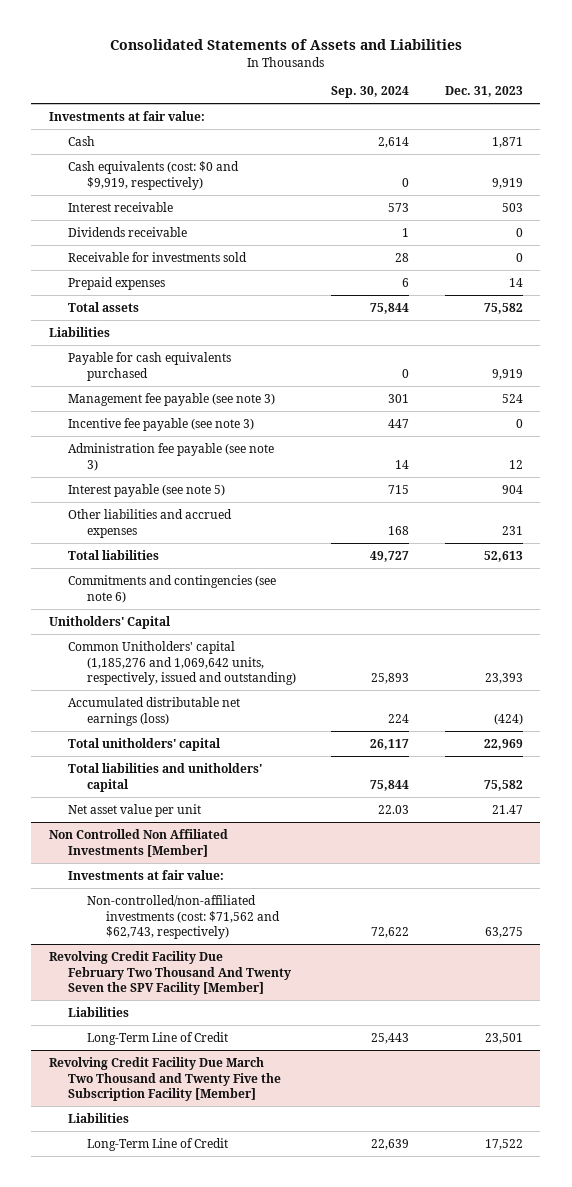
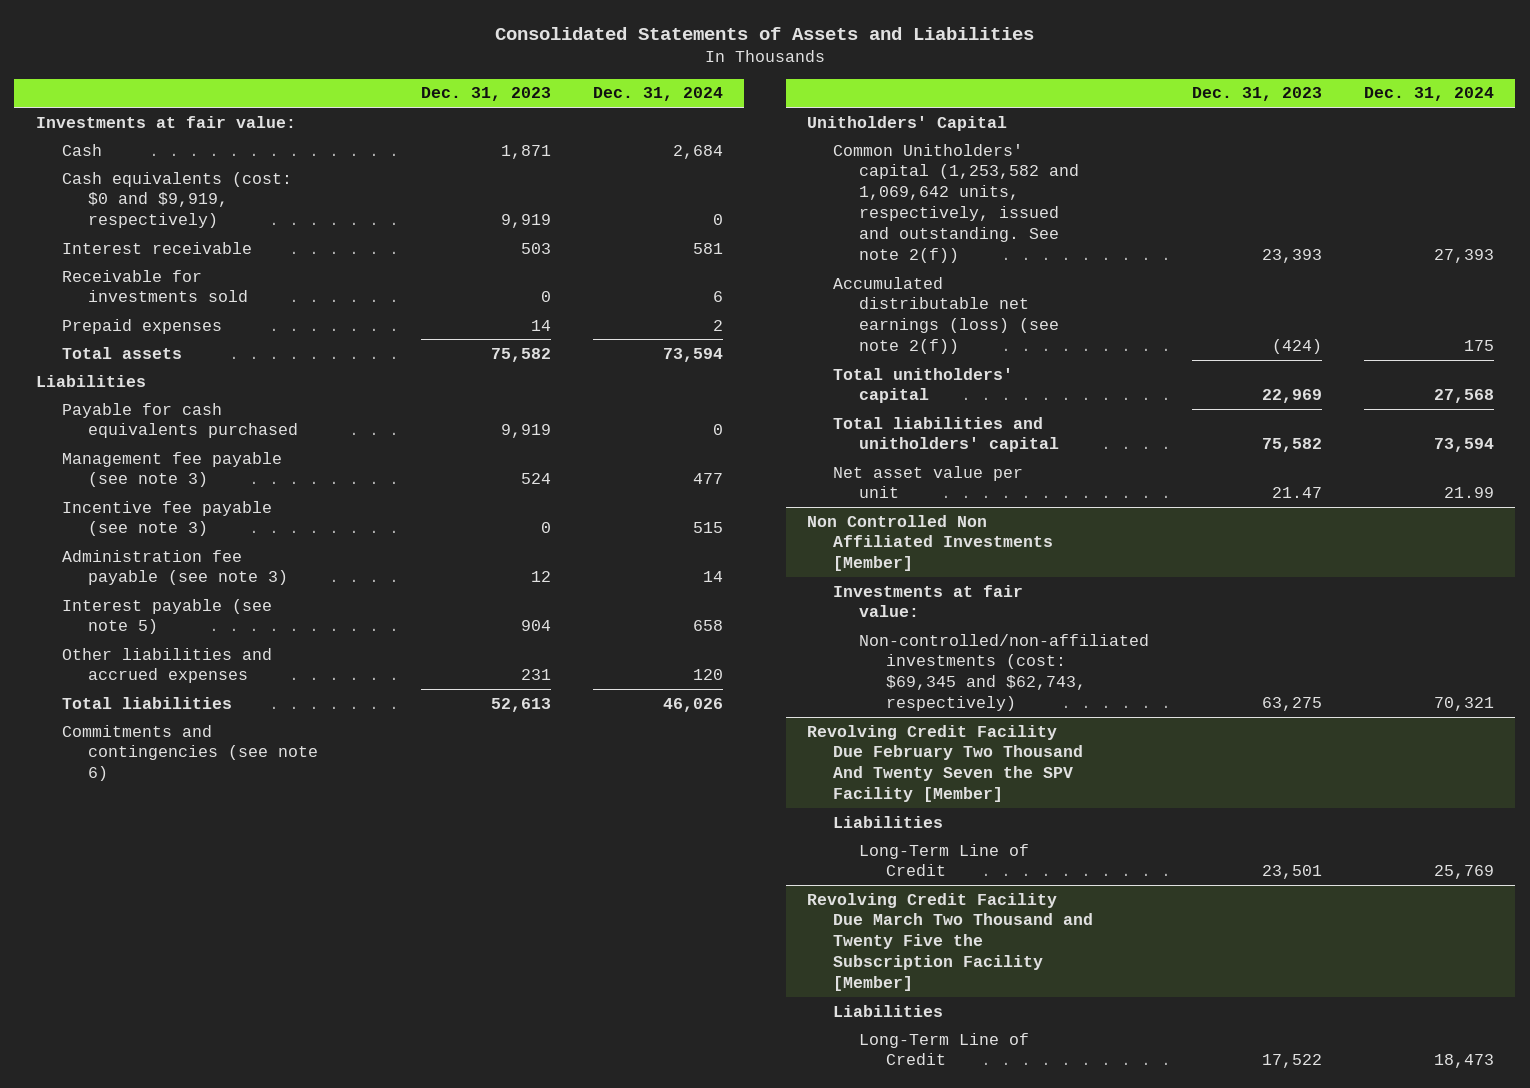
[331,86,410,99] Sep. 30, 2024 -> none
none -> [593,87,724,102] Dec. 31, 2024
[68,226,188,237] Dividends receivable -> none
[68,640,297,686] Common Unitholders' capital (1,185,276 and 1,069,642 units, respectively, issued and outstanding) -> [833,143,1080,264] Common Unitholders' capital (1,253,582 and 1,069,642 units, respectively, issued and outstanding. See note 2(f))
[68,696,241,726] Accumulated distributable net earnings (loss) -> [833,276,1060,355] Accumulated distributable net earnings (loss) (see note 2(f))
[87,894,281,940] Non-controlled/non-affiliated investments (cost: $71,562 and $62,743, respectively) -> [859,633,1150,712] Non-controlled/non-affiliated investments (cost: $69,345 and $62,743, respectively)

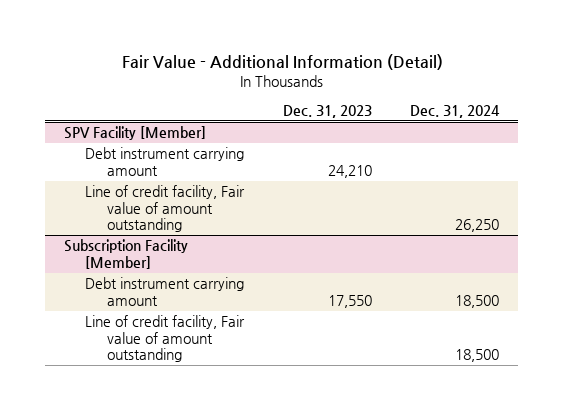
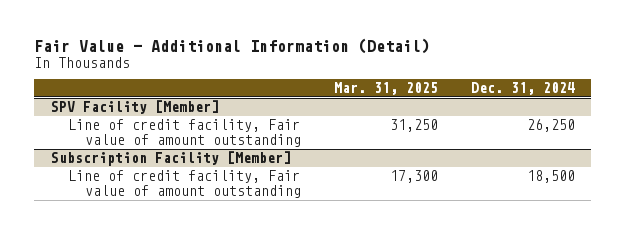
[282,104,372,118] Dec. 31, 2023 -> none
none -> [333,82,438,96] Mar. 31, 2025
[85,147,245,176] Debt instrument carrying amount -> none
[85,277,245,306] Debt instrument carrying amount -> none

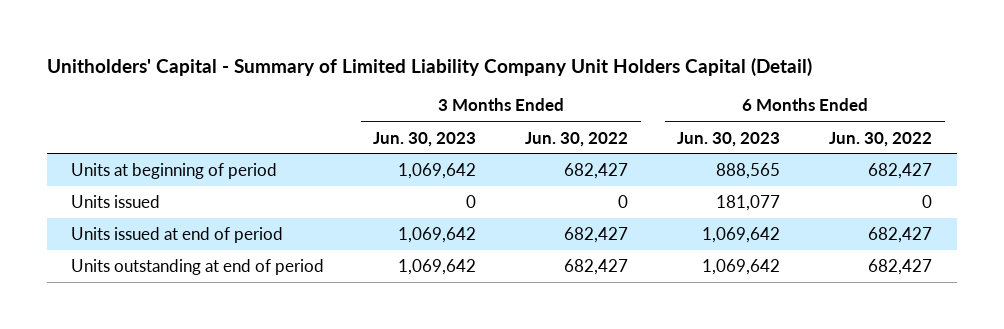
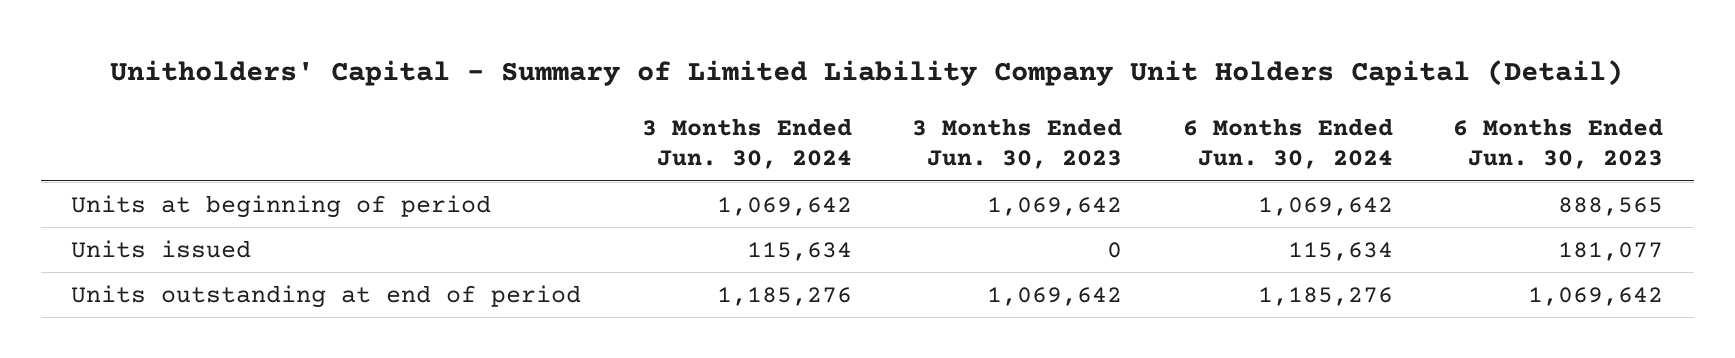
[525,131,629,147] Jun. 30, 2022 -> none
[829,131,933,147] Jun. 30, 2022 -> none
none -> [641,118,852,170] 3 Months Ended Jun. 30, 2024
none -> [1182,118,1393,170] 6 Months Ended Jun. 30, 2024
[71,227,284,244] Units issued at end of period -> none

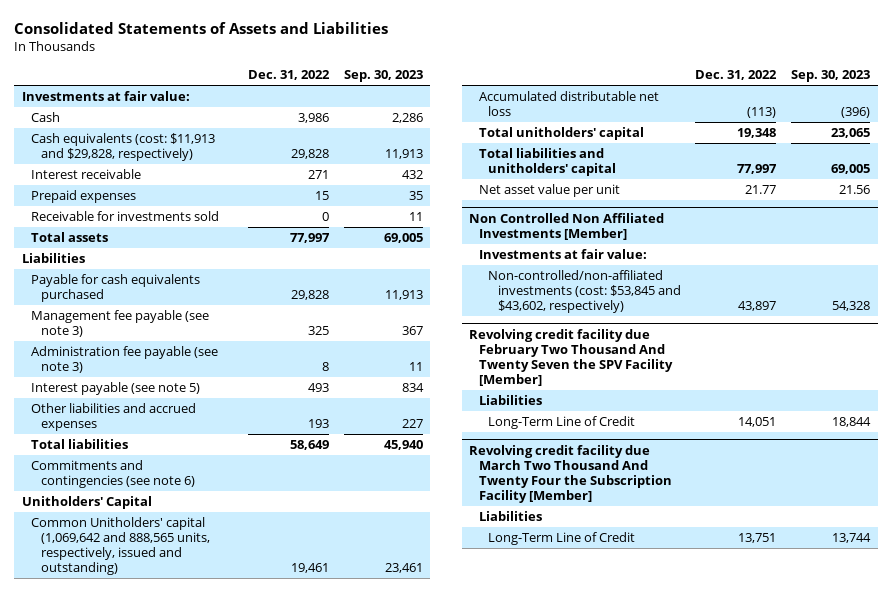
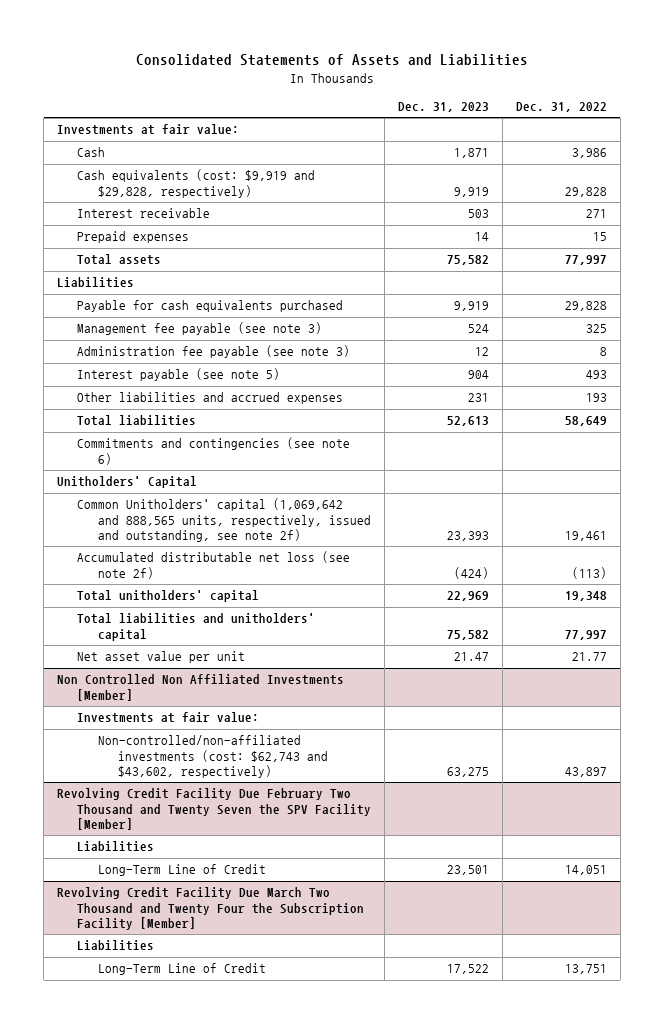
[343,70,423,83] Sep. 30, 2023 -> none
none -> [398,102,490,113] Dec. 31, 2023
[31,133,216,162] Cash equivalents (cost: $11,913 and $29,828, respectively) -> [77,169,316,198] Cash equivalents (cost: $9,919 and $29,828, respectively)
[31,211,220,222] Receivable for investments sold -> none
[31,517,210,576] Common Unitholders' capital (1,069,642 and 888,565 units, respectively, issued and outstanding) -> [77,498,371,542] Common Unitholders' capital (1,069,642 and 888,565 units, respectively, issued and outstanding, see note 2f)
[478,91,659,117] Accumulated distributable net loss -> [77,551,351,579] Accumulated distributable net loss (see note 2f)
[488,270,681,314] Non-controlled/non-affiliated investments (cost: $53,845 and $43,602, respectively) -> [97,735,329,778] Non-controlled/non-affiliated investments (cost: $62,743 and $43,602, respectively)
[469,328,673,386] Revolving credit facility due February Two Thousand And Twenty Seven the SPV Facility [Member] -> [56,788,372,830] Revolving Credit Facility Due February Two Thousand and Twenty Seven the SPV Facility [Member]
[469,444,672,503] Revolving credit facility due March Two Thousand And Twenty Four the Subscription Facility [Member] -> [56,887,365,930] Revolving Credit Facility Due March Two Thousand and Twenty Four the Subscription Facility [Member]

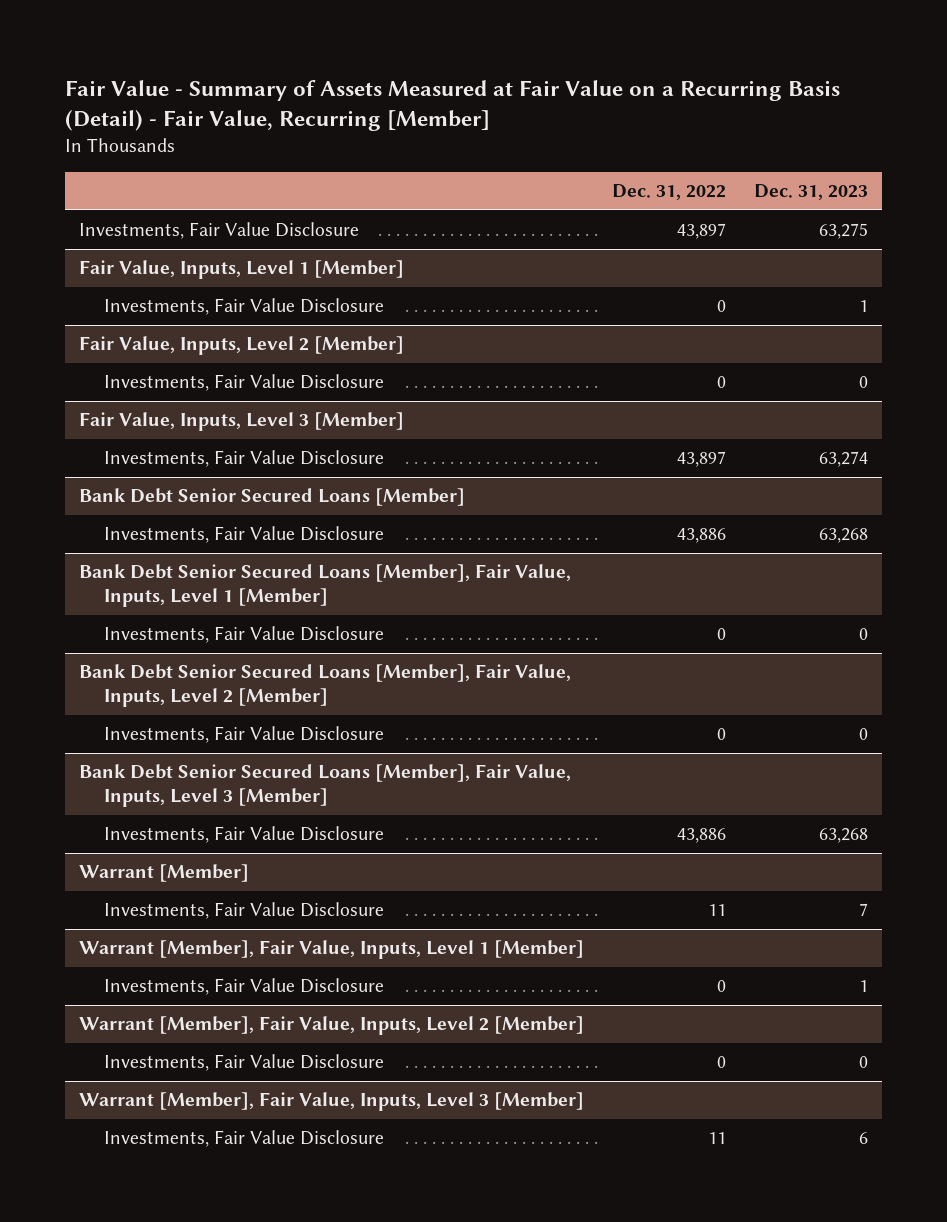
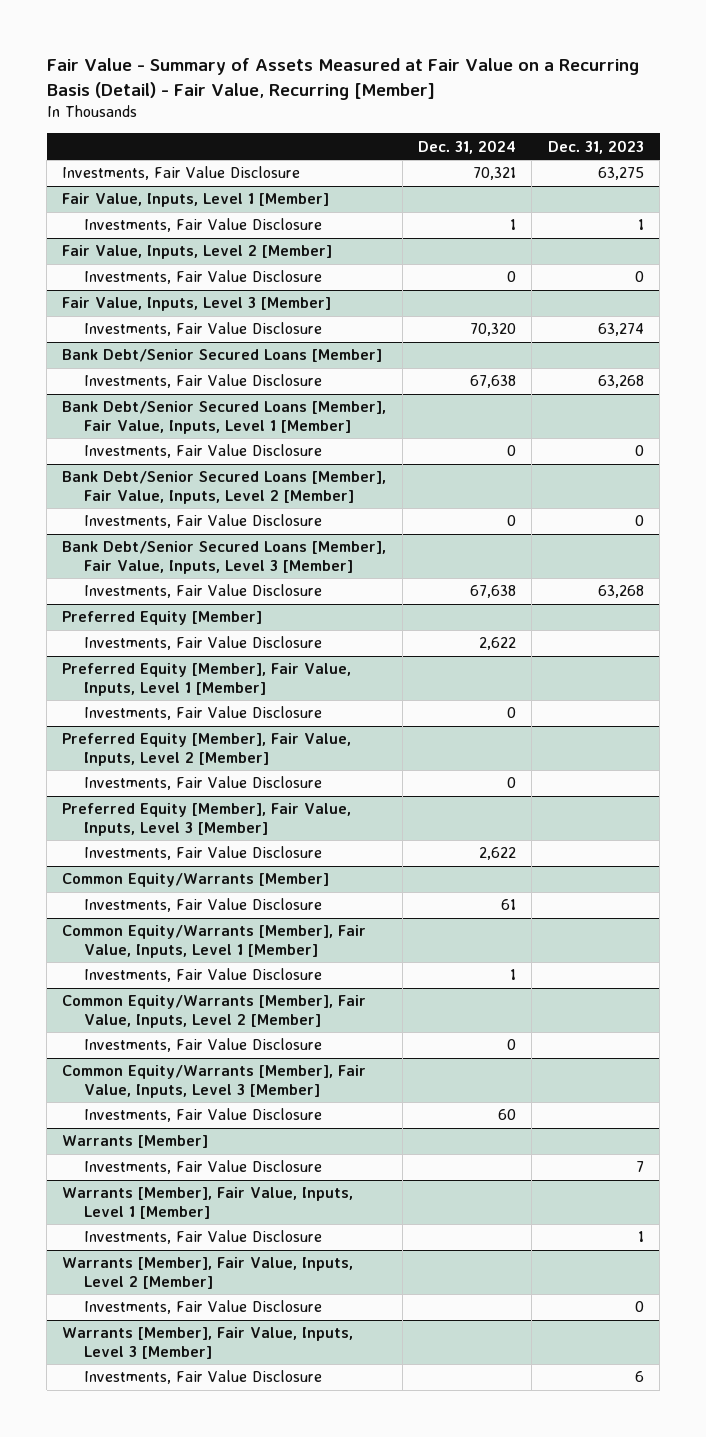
[612,184,727,201] Dec. 31, 2022 -> none
none -> [418,139,517,154] Dec. 31, 2024
[79,488,466,507] Bank Debt Senior Secured Loans [Member] -> [62,349,383,363] Bank Debt/Senior Secured Loans [Member]
[79,564,572,608] Bank Debt Senior Secured Loans [Member], Fair Value, Inputs, Level 1 [Member] -> [62,401,387,434] Bank Debt/Senior Secured Loans [Member], Fair Value, Inputs, Level 1 [Member]
[79,664,572,708] Bank Debt Senior Secured Loans [Member], Fair Value, Inputs, Level 2 [Member] -> [62,471,387,504] Bank Debt/Senior Secured Loans [Member], Fair Value, Inputs, Level 2 [Member]
[79,764,572,808] Bank Debt Senior Secured Loans [Member], Fair Value, Inputs, Level 3 [Member] -> [62,541,387,574] Bank Debt/Senior Secured Loans [Member], Fair Value, Inputs, Level 3 [Member]
[79,864,250,883] Warrant [Member] -> [62,611,263,626] Preferred Equity [Member]
none -> [83,636,322,651] Investments, Fair Value Disclosure
none -> [62,663,352,696] Preferred Equity [Member], Fair Value, Inputs, Level 1 [Member]
none -> [83,706,322,721] Investments, Fair Value Disclosure
none -> [62,733,352,766] Preferred Equity [Member], Fair Value, Inputs, Level 2 [Member]
none -> [83,776,322,791] Investments, Fair Value Disclosure
none -> [62,803,352,836] Preferred Equity [Member], Fair Value, Inputs, Level 3 [Member]
none -> [83,846,322,861] Investments, Fair Value Disclosure
none -> [62,873,330,888] Common Equity/Warrants [Member]
none -> [83,898,322,913] Investments, Fair Value Disclosure
none -> [62,925,367,958] Common Equity/Warrants [Member], Fair Value, Inputs, Level 1 [Member]
none -> [83,968,322,983] Investments, Fair Value Disclosure
none -> [62,995,367,1028] Common Equity/Warrants [Member], Fair Value, Inputs, Level 2 [Member]
none -> [83,1038,322,1053] Investments, Fair Value Disclosure
none -> [62,1065,367,1098] Common Equity/Warrants [Member], Fair Value, Inputs, Level 3 [Member]
none -> [83,1108,322,1123] Investments, Fair Value Disclosure
none -> [62,1135,209,1149] Warrants [Member]
[79,940,585,960] Warrant [Member], Fair Value, Inputs, Level 1 [Member] -> [62,1187,354,1219] Warrants [Member], Fair Value, Inputs, Level 1 [Member]
[79,1016,585,1036] Warrant [Member], Fair Value, Inputs, Level 2 [Member] -> [62,1257,354,1289] Warrants [Member], Fair Value, Inputs, Level 2 [Member]
[79,1092,585,1112] Warrant [Member], Fair Value, Inputs, Level 3 [Member] -> [62,1327,354,1359] Warrants [Member], Fair Value, Inputs, Level 3 [Member]

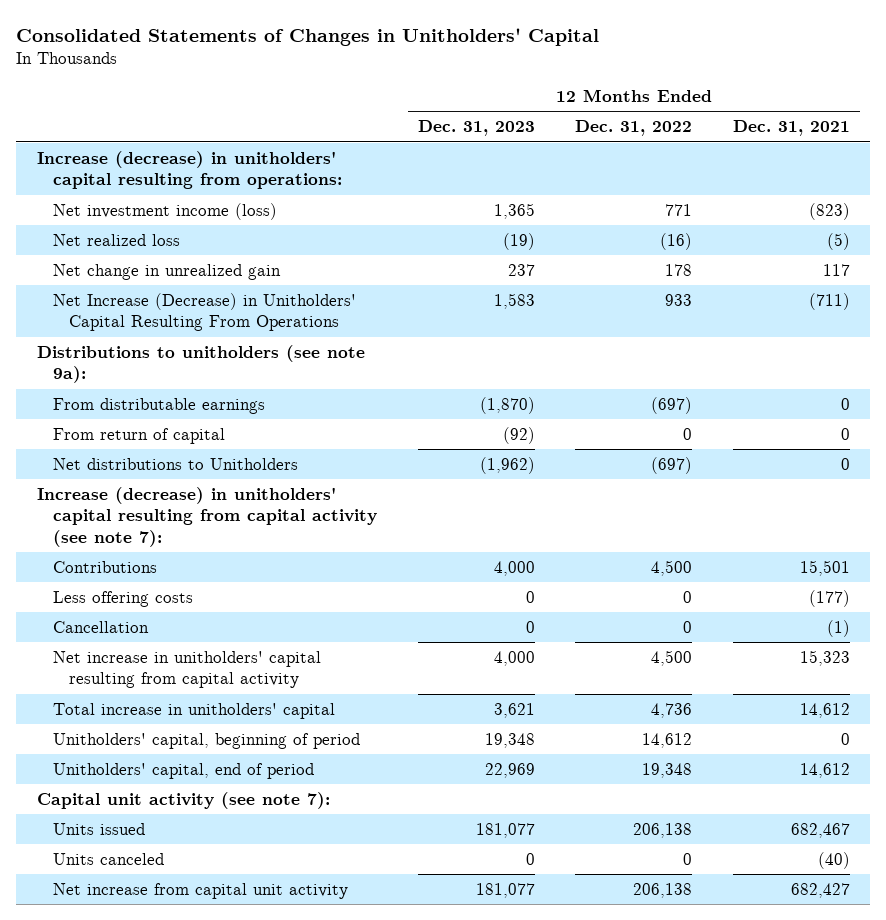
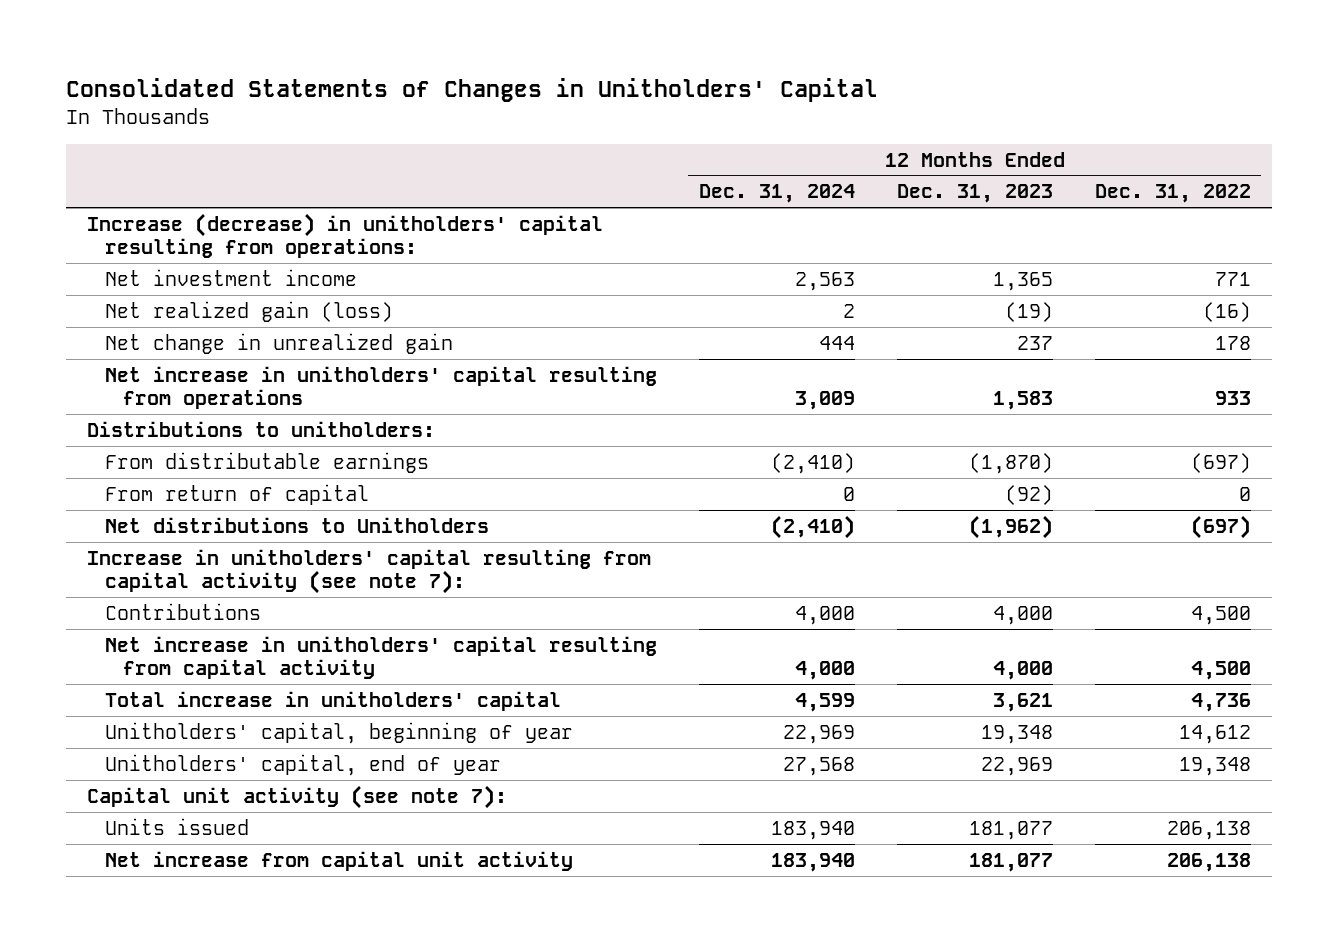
[732,120,850,137] Dec. 31, 2021 -> none
none -> [698,184,855,204] Dec. 31, 2024
[53,202,278,220] Net investment income (loss) -> [104,268,357,286] Net investment income
[53,233,181,246] Net realized loss -> [104,300,393,322] Net realized gain (loss)
[53,292,357,332] Net Increase (Decrease) in Unitholders' Capital Resulting From Operations -> [104,365,657,410] Net increase in unitholders' capital resulting from operations
[36,344,365,384] Distributions to unitholders (see note 9a): -> [86,420,435,437] Distributions to unitholders:
[36,486,378,547] Increase (decrease) in unitholders' capital resulting from capital activity (see note 7): -> [86,548,651,595] Increase in unitholders' capital resulting from capital activity (see note 7):
[53,590,194,607] Less offering costs -> none
[53,620,150,633] Cancellation -> none
[53,732,361,749] Unitholders' capital, beginning of period -> [104,721,573,744] Unitholders' capital, beginning of year
[53,762,315,779] Unitholders' capital, end of period -> [104,753,501,776] Unitholders' capital, end of year
[53,852,165,865] Units canceled -> none

